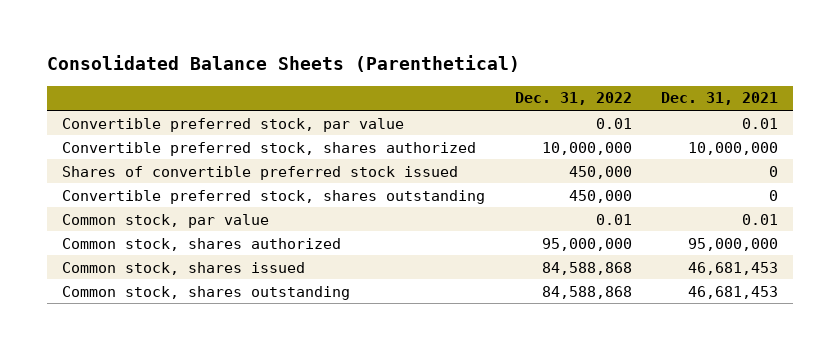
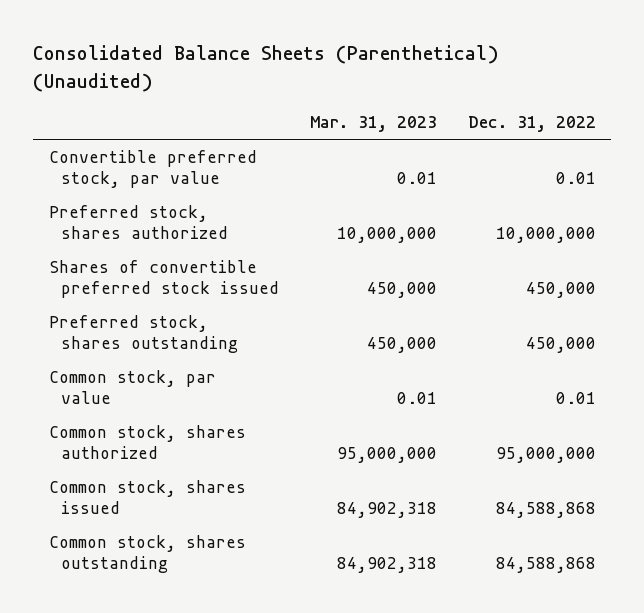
[46,55,520,73] Consolidated Balance Sheets (Parenthetical) -> [33,45,500,92] Consolidated Balance Sheets (Parenthetical) (Unaudited)
[661,92,779,106] Dec. 31, 2021 -> none
none -> [309,116,437,133] Mar. 31, 2023
[61,141,476,156] Convertible preferred stock, shares authorized -> [48,205,229,239] Preferred stock, shares authorized
[61,189,485,204] Convertible preferred stock, shares outstanding -> [48,315,239,353] Preferred stock, shares outstanding

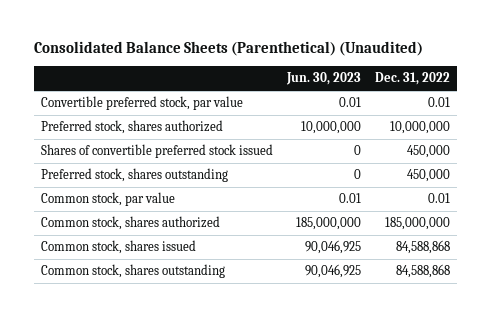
[309,116,437,133] Mar. 31, 2023 -> none
none -> [285,72,361,86] Jun. 30, 2023
[495,446,596,463] 95,000,000 -> [384,217,450,231] 185,000,000

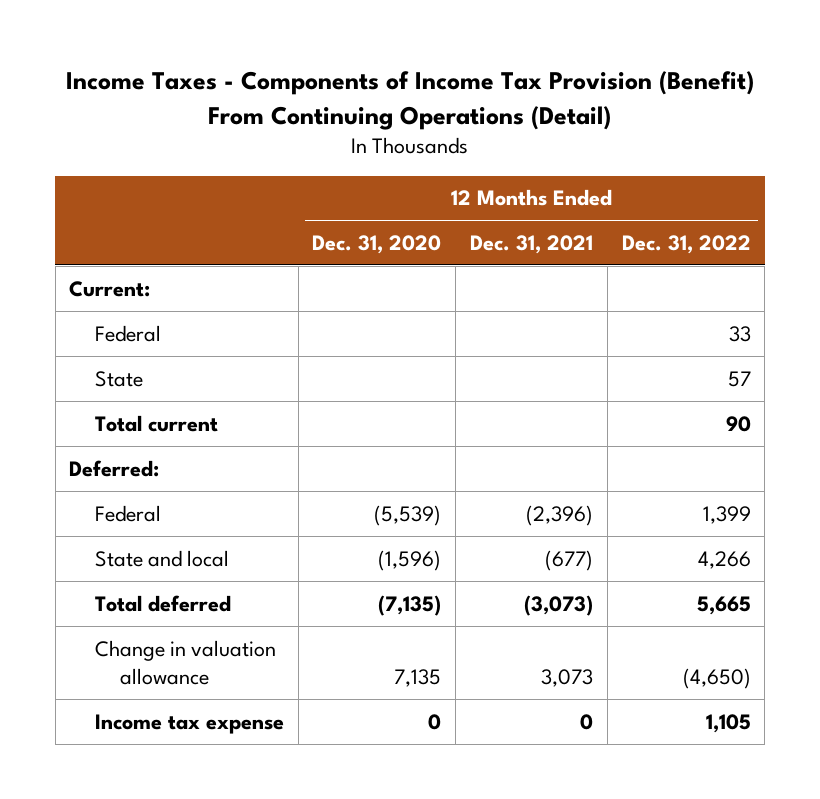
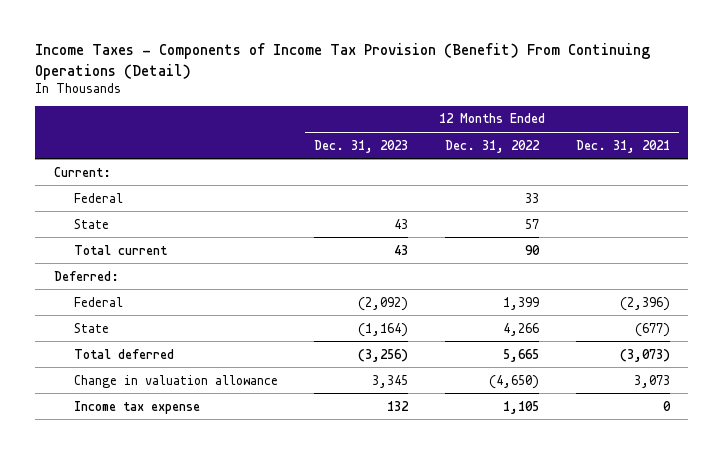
[312,234,442,254] Dec. 31, 2020 -> none
none -> [314,139,409,153] Dec. 31, 2023
[94,549,229,567] State and local -> [73,322,109,333] State

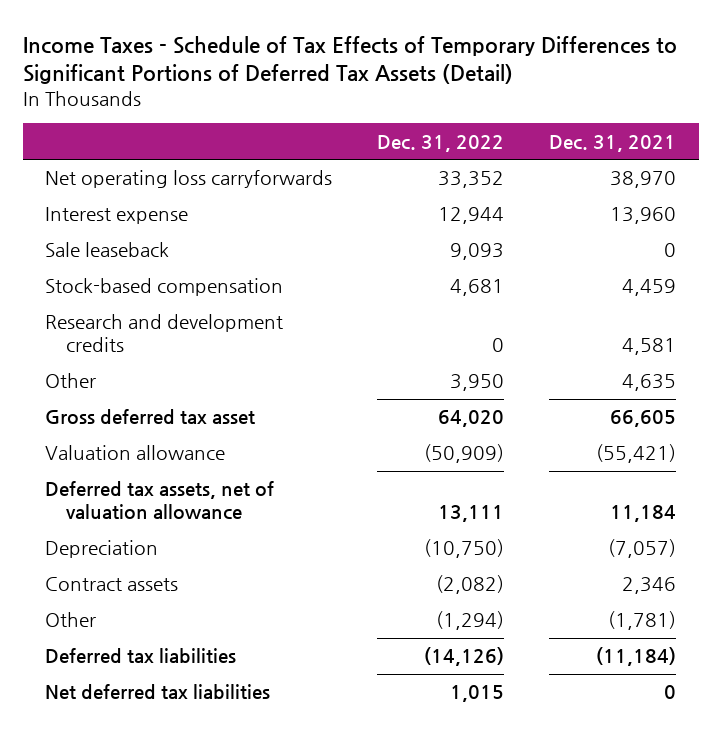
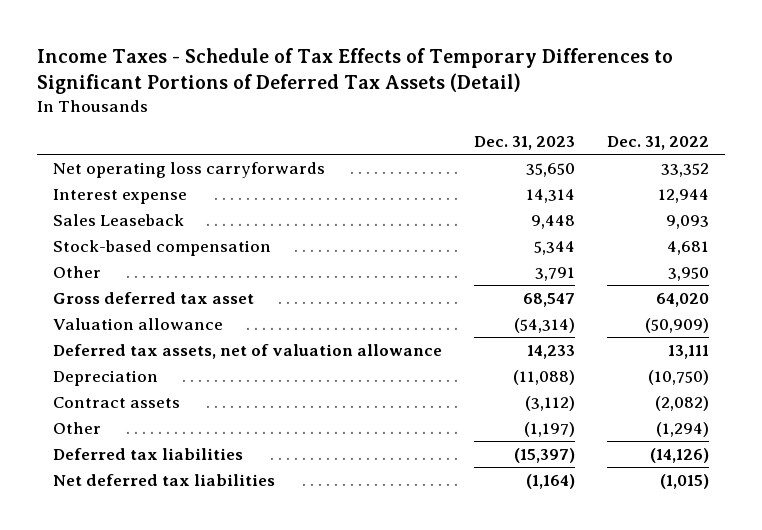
[549,134,677,152] Dec. 31, 2021 -> none
none -> [474,136,576,151] Dec. 31, 2023
[45,242,170,258] Sale leaseback -> [52,213,184,226] Sales Leaseback
[45,314,284,352] Research and development credits -> none
[450,685,505,703] 1,015 -> [660,473,710,489] (1,015)

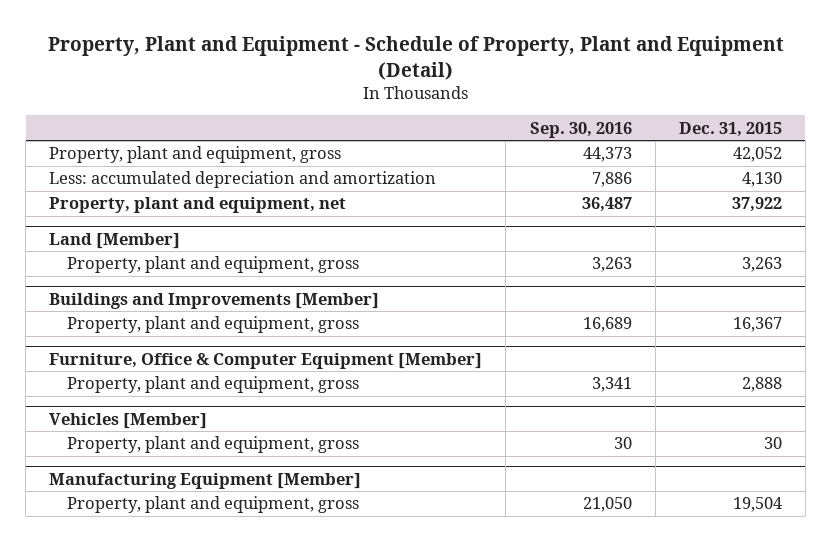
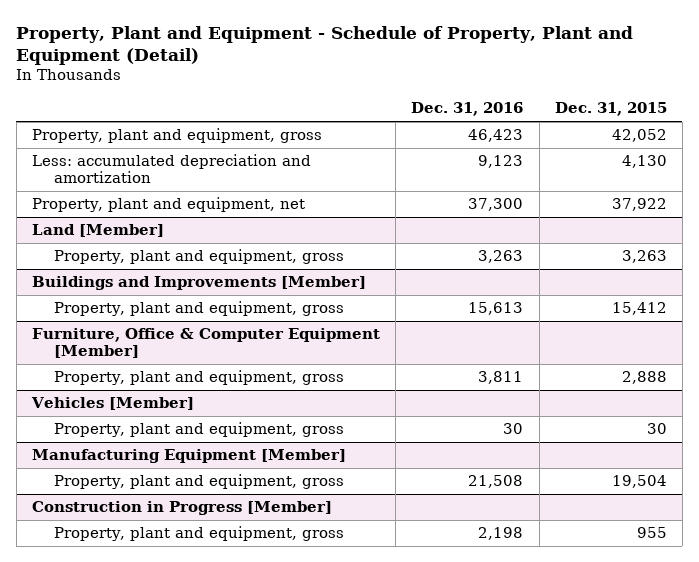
[529,121,632,138] Sep. 30, 2016 -> none
none -> [411,102,524,117] Dec. 31, 2016
[732,317,782,333] 16,367 -> [611,302,667,316] 15,412
none -> [32,501,333,516] Construction in Progress [Member]
none -> [54,526,345,542] Property, plant and equipment, gross

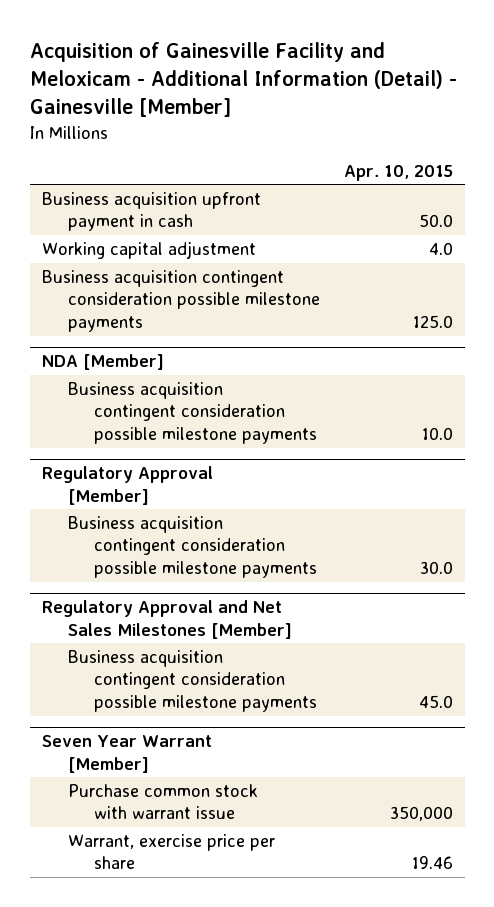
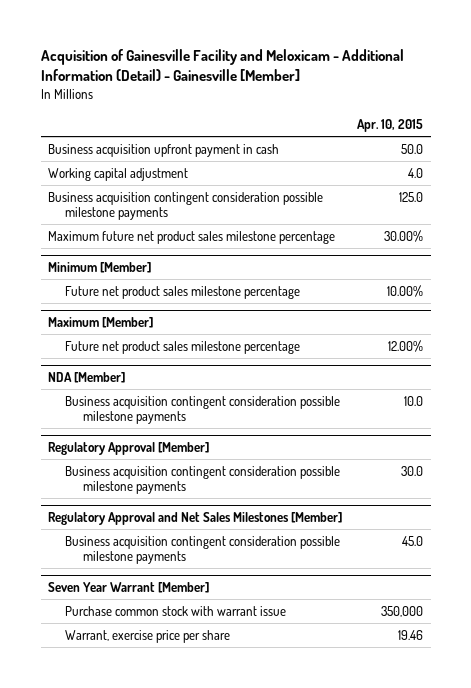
none -> [48,230,336,244] Maximum future net product sales milestone percentage
none -> [48,262,152,274] Minimum [Member]
none -> [65,285,301,299] Future net product sales milestone percentage
none -> [48,317,154,329] Maximum [Member]
none -> [65,340,301,354] Future net product sales milestone percentage

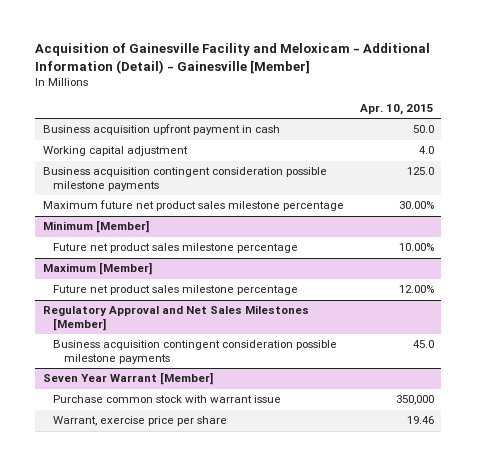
[48,372,126,384] NDA [Member] -> none
[65,395,341,425] Business acquisition contingent consideration possible milestone payments -> none
[48,442,210,456] Regulatory Approval [Member] -> none
[65,465,341,495] Business acquisition contingent consideration possible milestone payments -> none

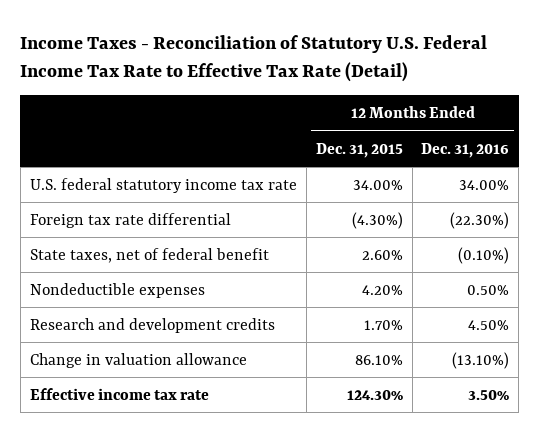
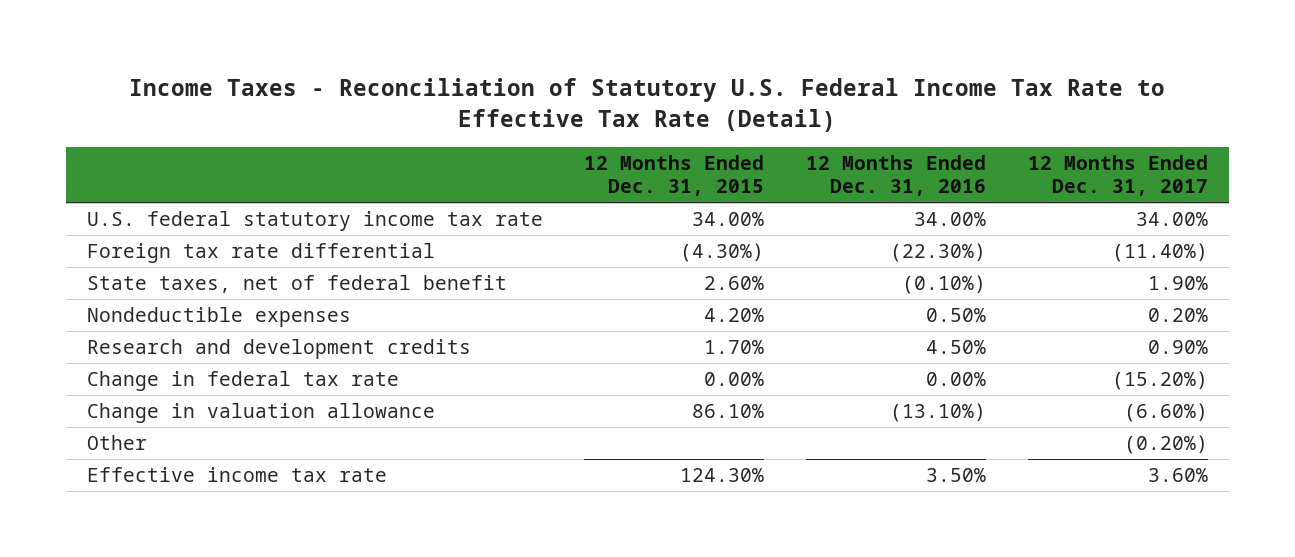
none -> [1027,154,1208,197] 12 Months Ended Dec. 31, 2017
none -> [86,371,399,392] Change in federal tax rate
none -> [86,435,147,451] Other

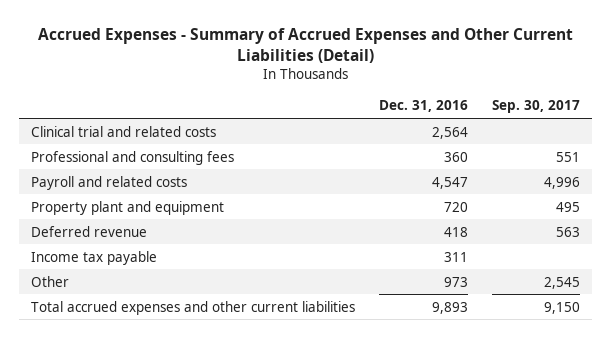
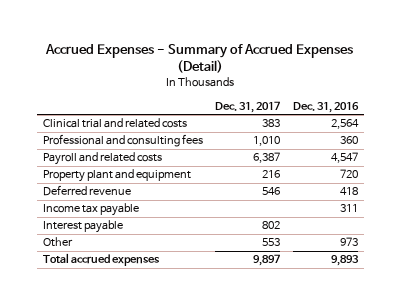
[37,27,573,63] Accrued Expenses - Summary of Accrued Expenses and Other Current Liabilities (Detail) -> [45,43,354,74] Accrued Expenses - Summary of Accrued Expenses (Detail)
[492,100,581,114] Sep. 30, 2017 -> none
none -> [215,100,281,113] Dec. 31, 2017
none -> [42,220,123,234] Interest payable
[30,300,355,315] Total accrued expenses and other current liabilities -> [42,253,160,267] Total accrued expenses

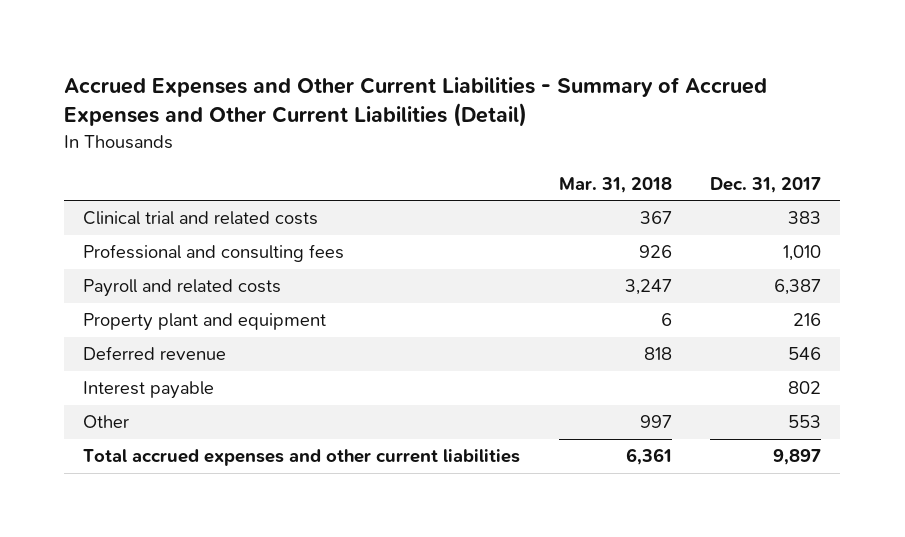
[45,43,354,74] Accrued Expenses - Summary of Accrued Expenses (Detail) -> [64,77,768,128] Accrued Expenses and Other Current Liabilities - Summary of Accrued Expenses and Other Current Liabilities (Detail)
[292,101,359,113] Dec. 31, 2016 -> none
none -> [558,176,672,193] Mar. 31, 2018
[42,203,139,217] Income tax payable -> none
[42,253,160,267] Total accrued expenses -> [83,449,521,467] Total accrued expenses and other current liabilities

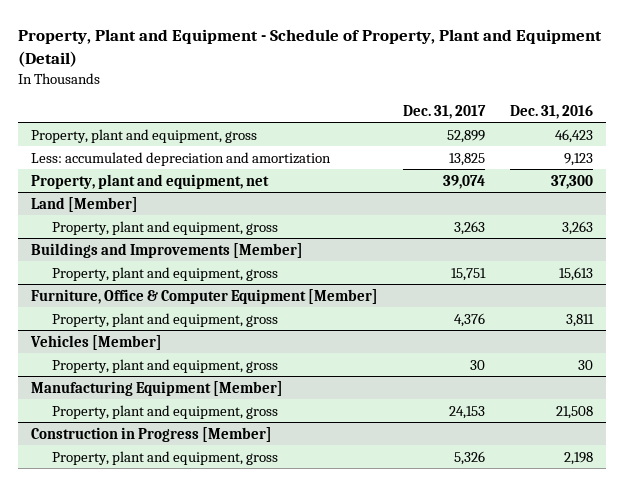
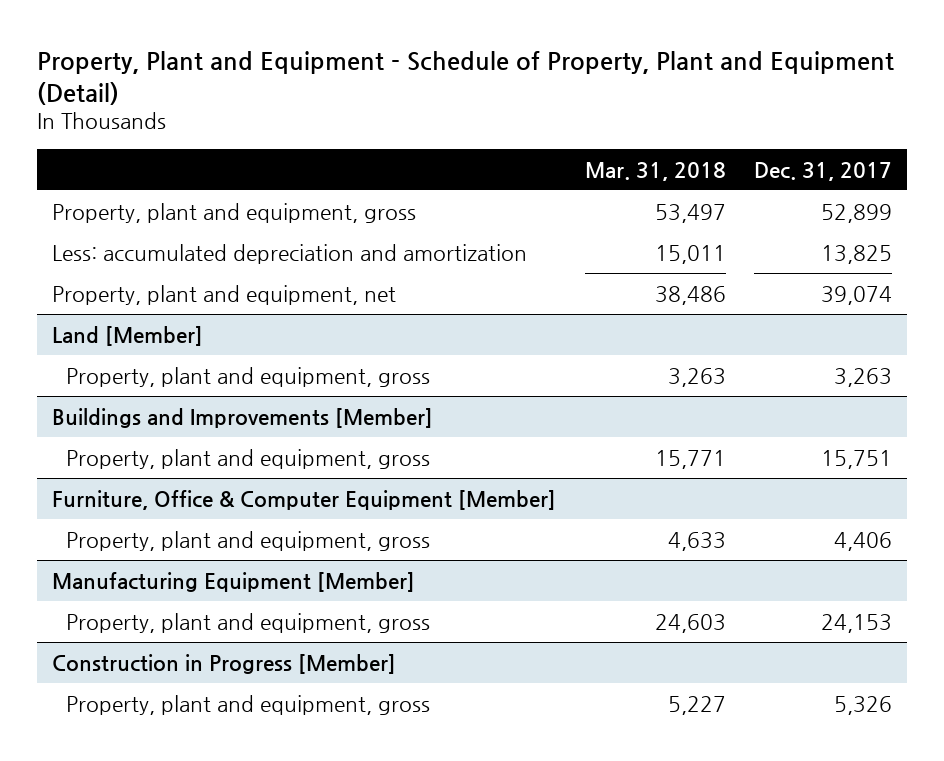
[510,104,594,119] Dec. 31, 2016 -> none
none -> [584,161,726,181] Mar. 31, 2018
[29,334,162,350] Vehicles [Member] -> none
[52,358,279,373] Property, plant and equipment, gross -> none
[453,312,485,327] 4,376 -> [834,531,893,551] 4,406

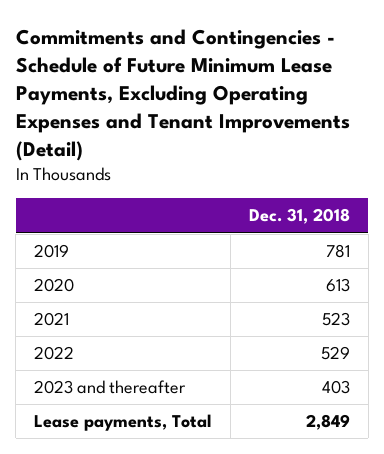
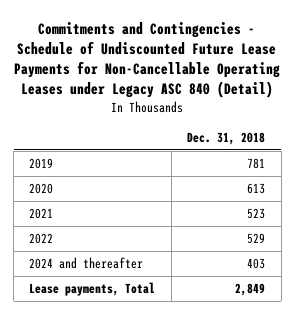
[15,28,350,161] Commitments and Contingencies - Schedule of Future Minimum Lease Payments, Excluding Operating Expenses and Tenant Improvements (Detail) -> [14,21,281,99] Commitments and Contingencies - Schedule of Undiscounted Future Lease Payments for Non-Cancellable Operating Leases under Legacy ASC 840 (Detail)
[34,380,187,395] 2023 and thereafter -> [29,257,144,270] 2024 and thereafter

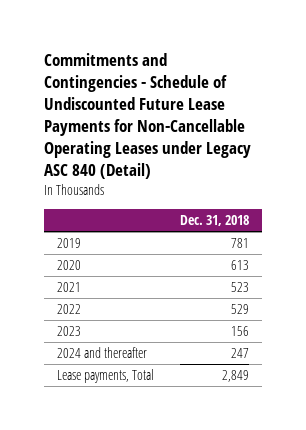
none -> [56,326,81,337] 2023
[247,258,266,270] 403 -> [231,348,250,359] 247

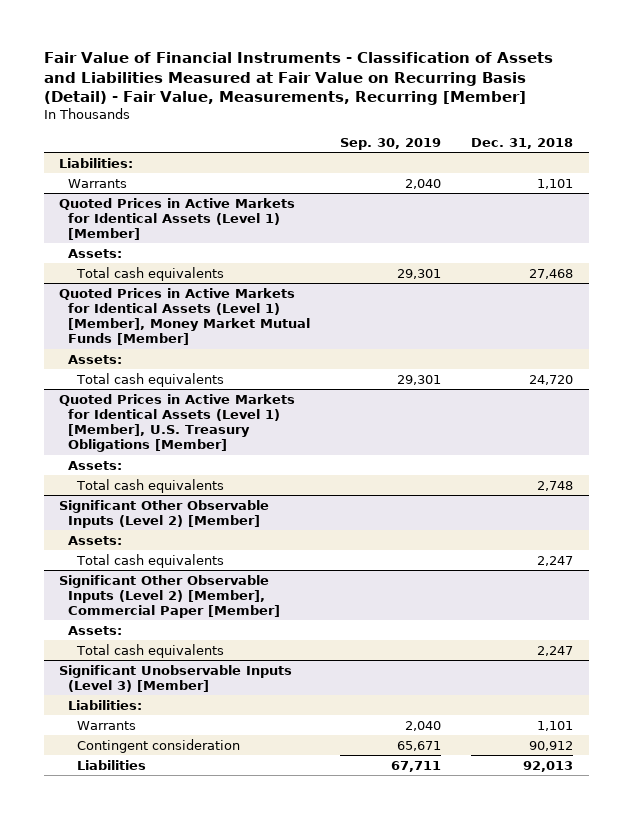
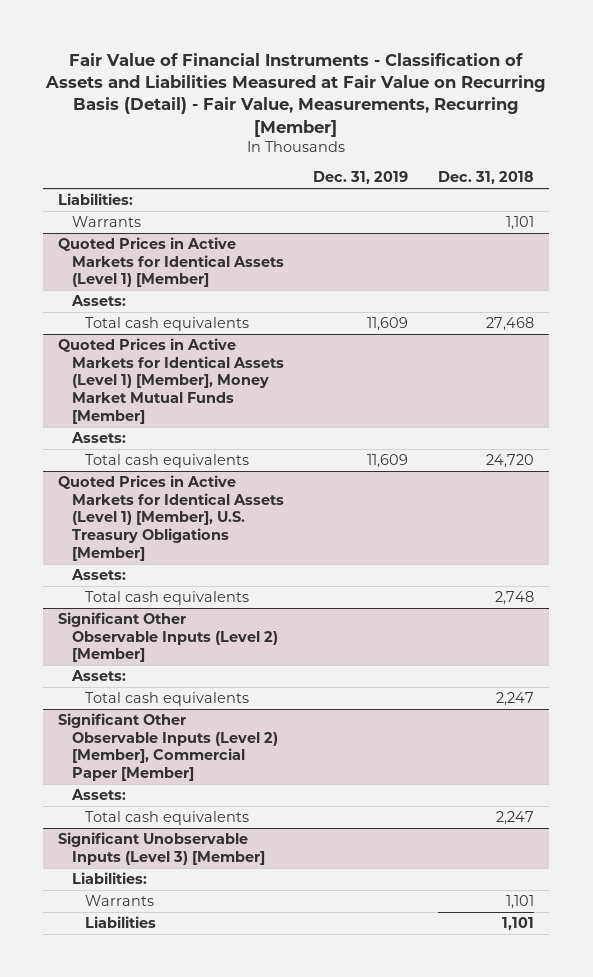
[340,137,442,150] Sep. 30, 2019 -> none
none -> [313,171,409,185] Dec. 31, 2019
[76,738,240,753] Contingent consideration -> none
[523,760,574,772] 92,013 -> [502,916,535,930] 1,101

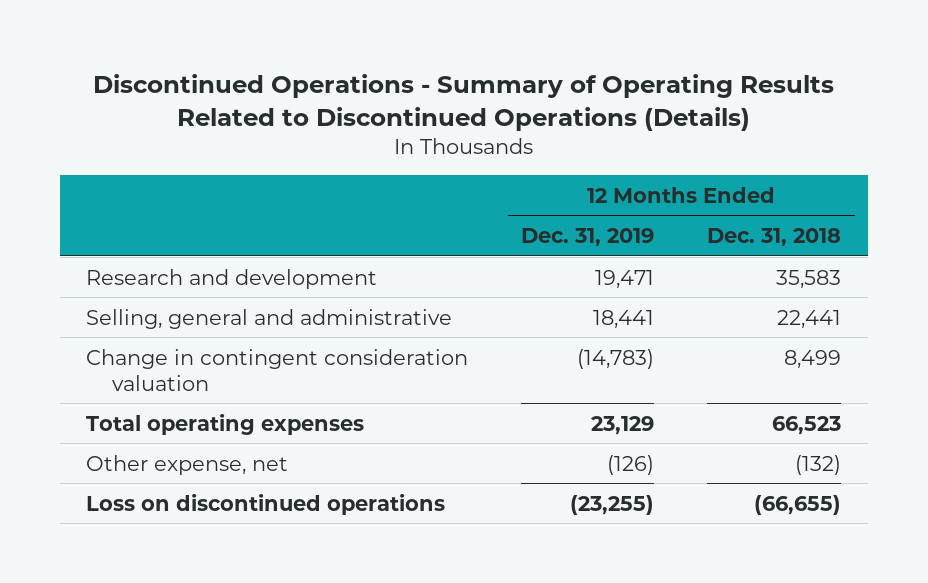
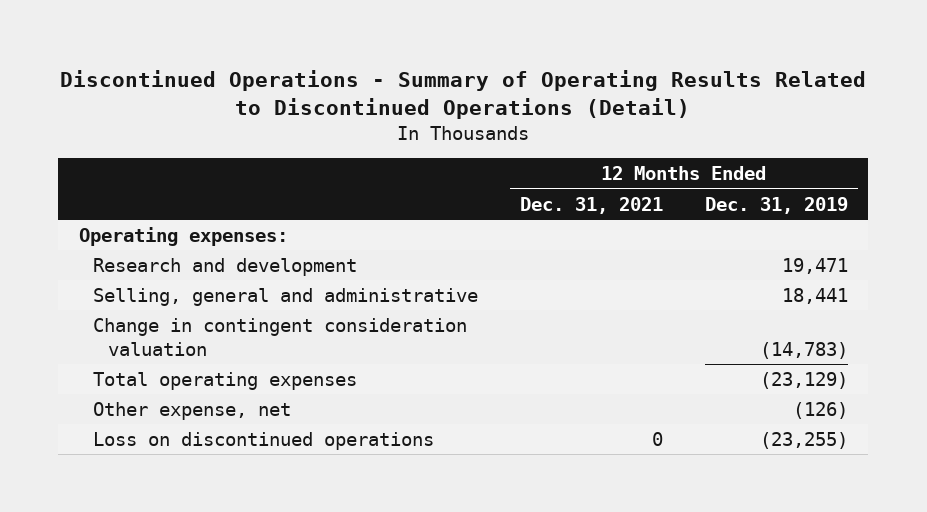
[92,73,834,131] Discontinued Operations - Summary of Operating Results Related to Discontinued Operations (Details) -> [60,69,867,120] Discontinued Operations - Summary of Operating Results Related to Discontinued Operations (Detail)
[707,228,842,248] Dec. 31, 2018 -> none
none -> [519,196,663,214] Dec. 31, 2021
none -> [78,226,288,246] Operating expenses:
[591,415,655,435] 23,129 -> [759,371,848,389] (23,129)

